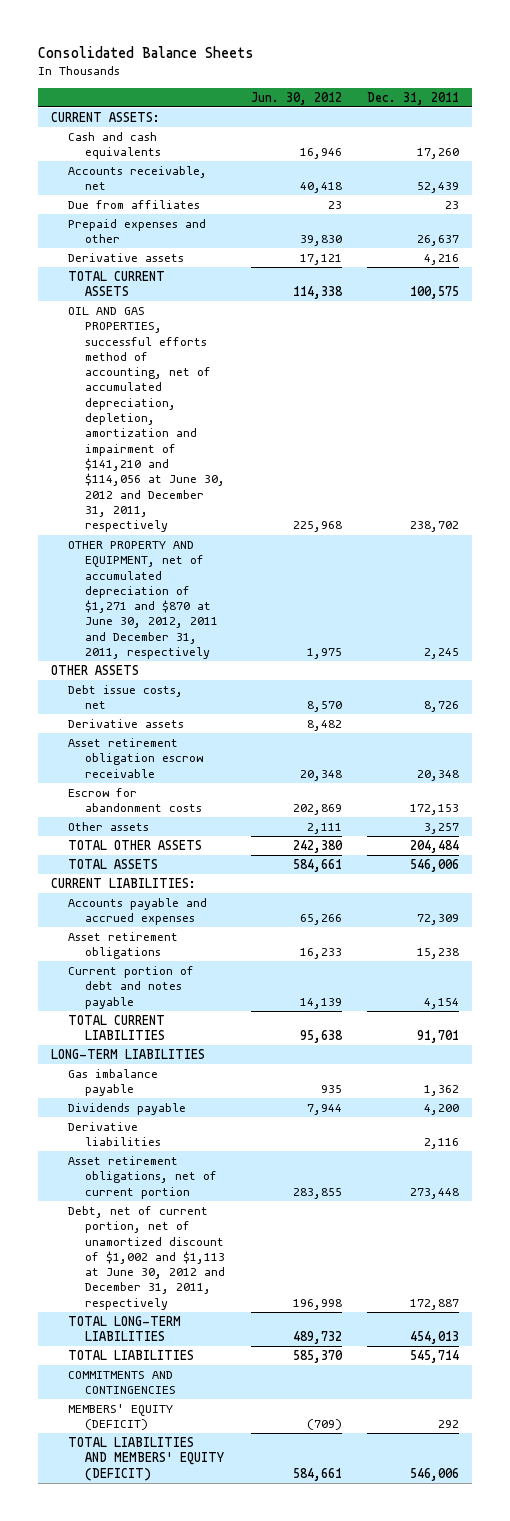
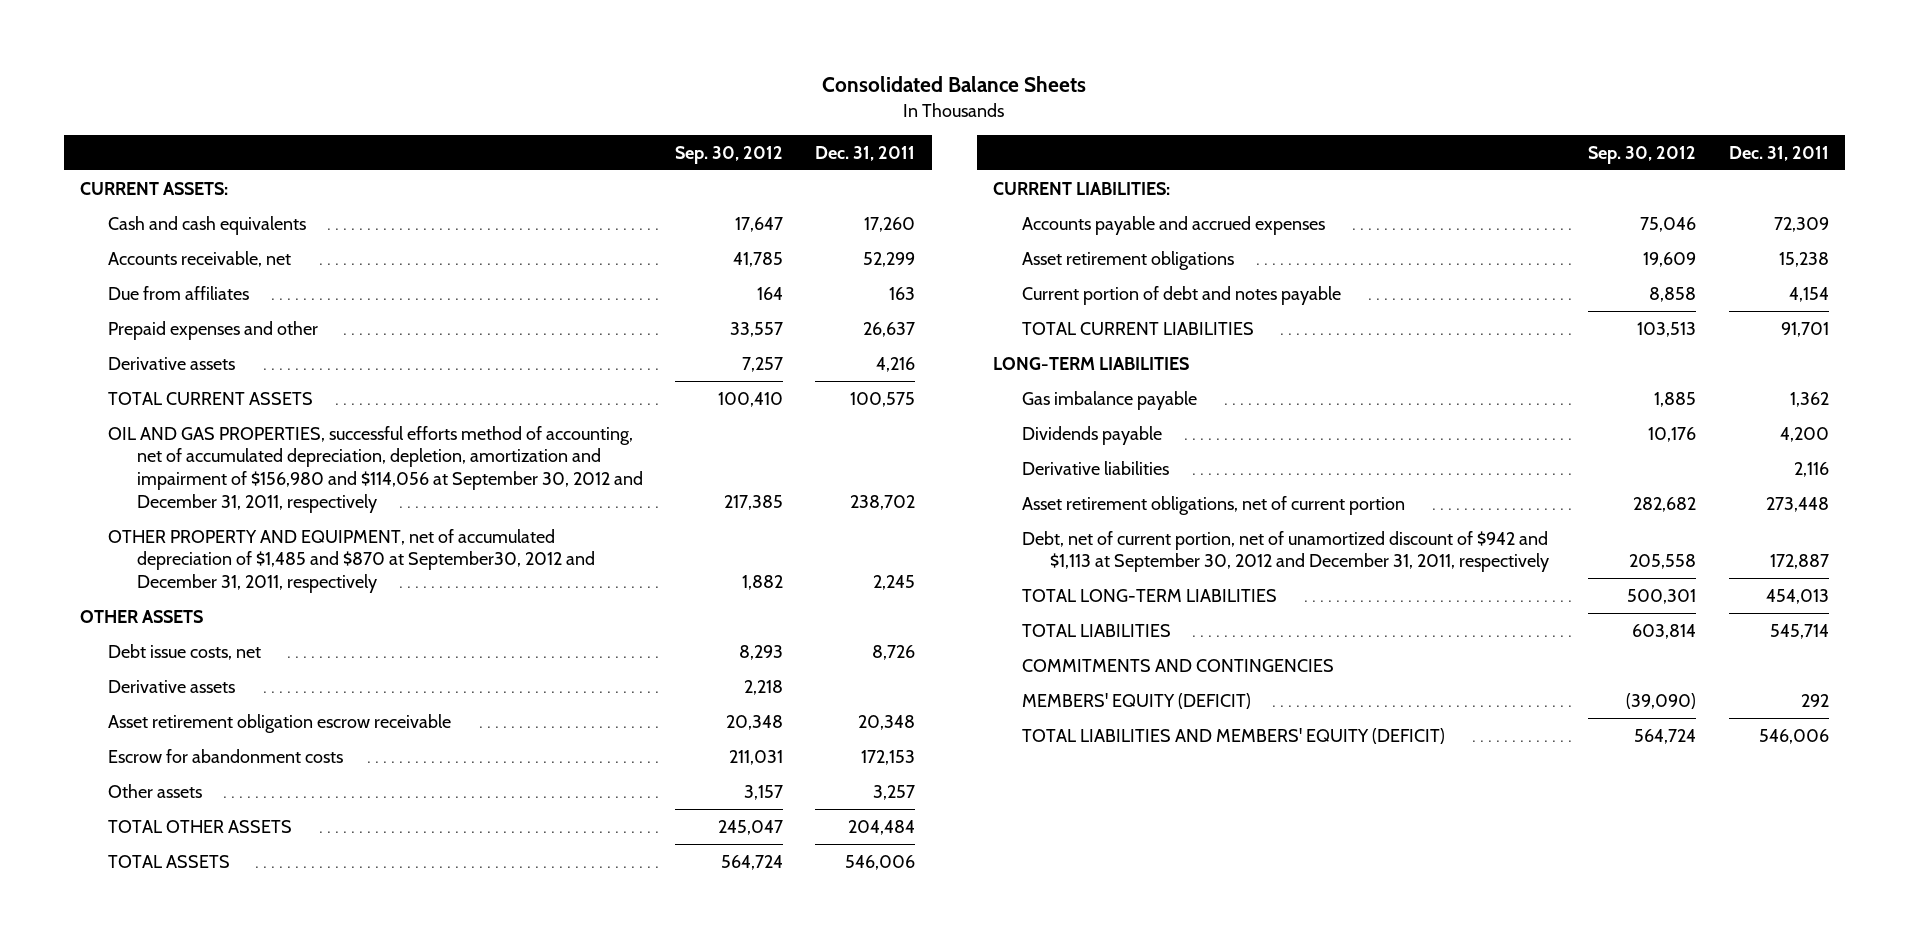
[250,91,342,105] Jun. 30, 2012 -> none
none -> [674,145,783,164] Sep. 30, 2012
[417,182,460,194] 52,439 -> [863,251,916,267] 52,299
[445,200,460,209] 23 -> [889,286,916,300] 163
[68,306,226,533] OIL AND GAS PROPERTIES, successful efforts method of accounting, net of accumulated depreciation, depletion, amortization and impairment of $141,210 and $114,056 at June 30, 2012 and December 31, 2011, respectively -> [108,425,643,513] OIL AND GAS PROPERTIES, successful efforts method of accounting, net of accumulated depreciation, depletion, amortization and impairment of $156,980 and $114,056 at September 30, 2012 and December 31, 2011, respectively
[68,540,219,660] OTHER PROPERTY AND EQUIPMENT, net of accumulated depreciation of $1,271 and $870 at June 30, 2012, 2011 and December 31, 2011, respectively -> [108,528,595,594] OTHER PROPERTY AND EQUIPMENT, net of accumulated depreciation of $1,485 and $870 at September30, 2012 and December 31, 2011, respectively
[68,1205,226,1310] Debt, net of current portion, net of unamortized discount of $1,002 and $1,113 at June 30, 2012 and December 31, 2011, respectively -> [1021,530,1549,573] Debt, net of current portion, net of unamortized discount of $942 and $1,113 at September 30, 2012 and December 31, 2011, respectively

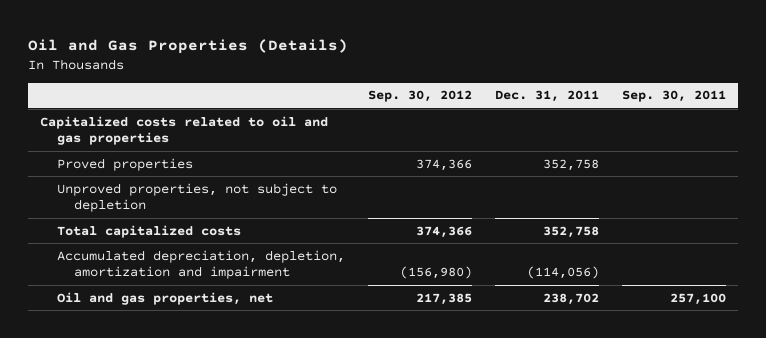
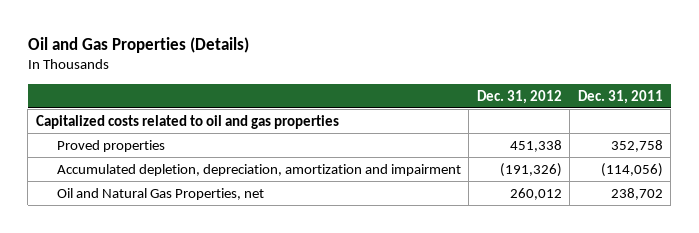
[367,90,472,103] Sep. 30, 2012 -> none
[622,90,727,103] Sep. 30, 2011 -> none
none -> [476,89,562,104] Dec. 31, 2012
[56,182,337,213] Unproved properties, not subject to depletion -> none
[56,224,241,238] Total capitalized costs -> none
[56,249,345,280] Accumulated depreciation, depletion, amortization and impairment -> [56,163,461,176] Accumulated depletion, depreciation, amortization and impairment
[56,291,273,305] Oil and gas properties, net -> [56,187,264,200] Oil and Natural Gas Properties, net

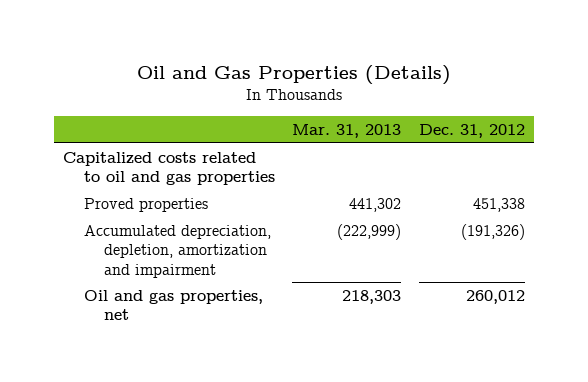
[577,89,663,104] Dec. 31, 2011 -> none
none -> [292,124,402,139] Mar. 31, 2013
[56,163,461,176] Accumulated depletion, depreciation, amortization and impairment -> [83,224,271,278] Accumulated depreciation, depletion, amortization and impairment
[56,187,264,200] Oil and Natural Gas Properties, net -> [83,289,263,321] Oil and gas properties, net

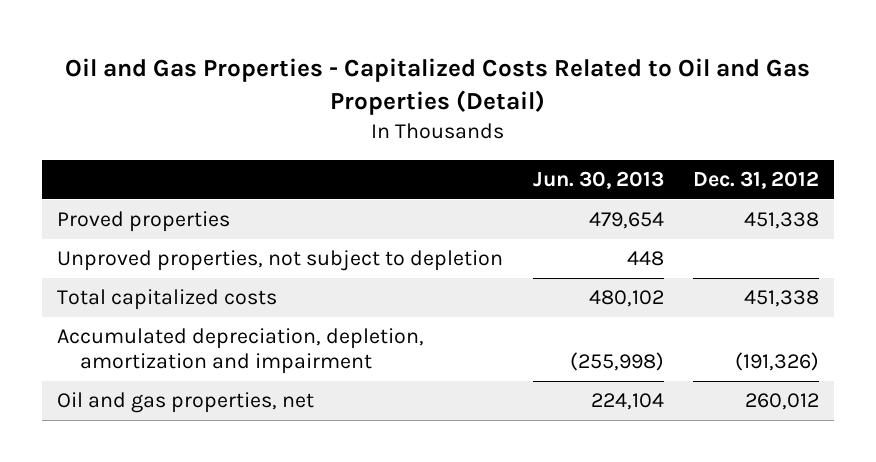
[136,64,451,85] Oil and Gas Properties (Details) -> [65,57,811,116] Oil and Gas Properties - Capitalized Costs Related to Oil and Gas Properties (Detail)
[292,124,402,139] Mar. 31, 2013 -> none
none -> [532,170,664,189] Jun. 30, 2013
[62,151,275,186] Capitalized costs related to oil and gas properties -> none
none -> [57,250,504,272] Unproved properties, not subject to depletion
none -> [57,289,278,311] Total capitalized costs

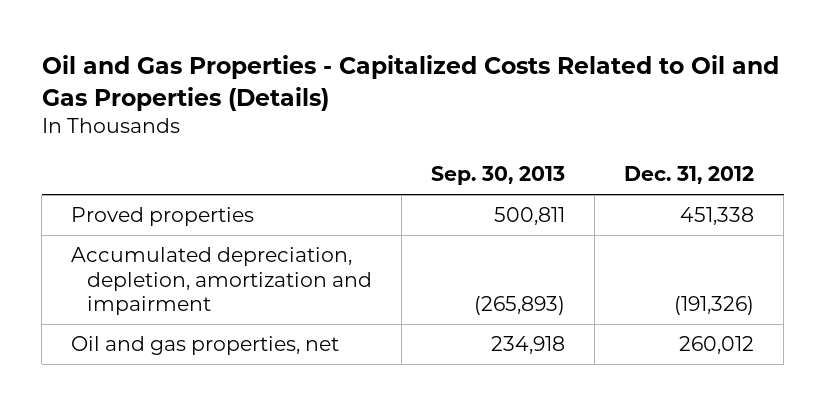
[65,57,811,116] Oil and Gas Properties - Capitalized Costs Related to Oil and Gas Properties (Detail) -> [41,54,779,111] Oil and Gas Properties - Capitalized Costs Related to Oil and Gas Properties (Details)
[532,170,664,189] Jun. 30, 2013 -> none
none -> [431,166,566,186] Sep. 30, 2013
[57,250,504,272] Unproved properties, not subject to depletion -> none
[57,289,278,311] Total capitalized costs -> none

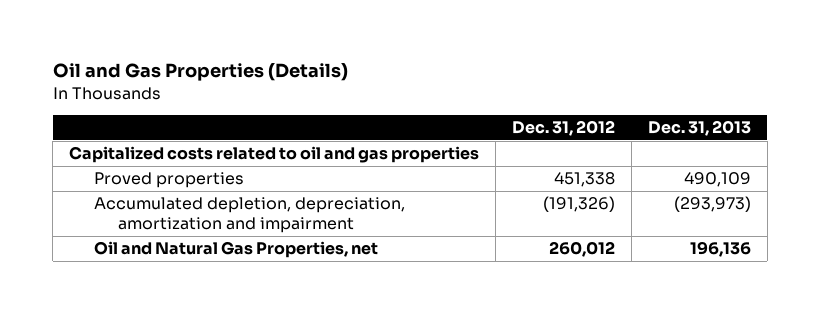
[41,54,779,111] Oil and Gas Properties - Capitalized Costs Related to Oil and Gas Properties (Details) -> [52,63,348,82] Oil and Gas Properties (Details)
[431,166,566,186] Sep. 30, 2013 -> none
none -> [647,120,751,137] Dec. 31, 2013
none -> [69,146,480,164] Capitalized costs related to oil and gas properties
[71,247,372,315] Accumulated depreciation, depletion, amortization and impairment -> [93,197,405,233] Accumulated depletion, depreciation, amortization and impairment
[71,336,340,356] Oil and gas properties, net -> [93,241,378,259] Oil and Natural Gas Properties, net

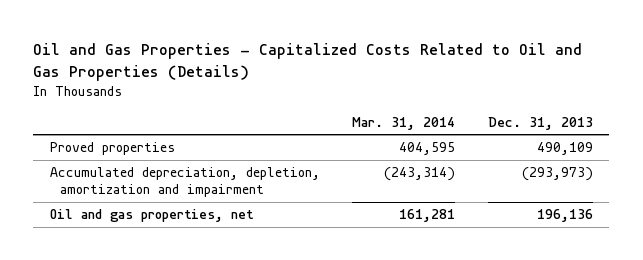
[52,63,348,82] Oil and Gas Properties (Details) -> [33,43,583,81] Oil and Gas Properties - Capitalized Costs Related to Oil and Gas Properties (Details)
[511,120,615,137] Dec. 31, 2012 -> none
none -> [352,116,456,130] Mar. 31, 2014
[69,146,480,164] Capitalized costs related to oil and gas properties -> none
[93,197,405,233] Accumulated depletion, depreciation, amortization and impairment -> [49,167,320,198] Accumulated depreciation, depletion, amortization and impairment
[93,241,378,259] Oil and Natural Gas Properties, net -> [49,209,254,223] Oil and gas properties, net

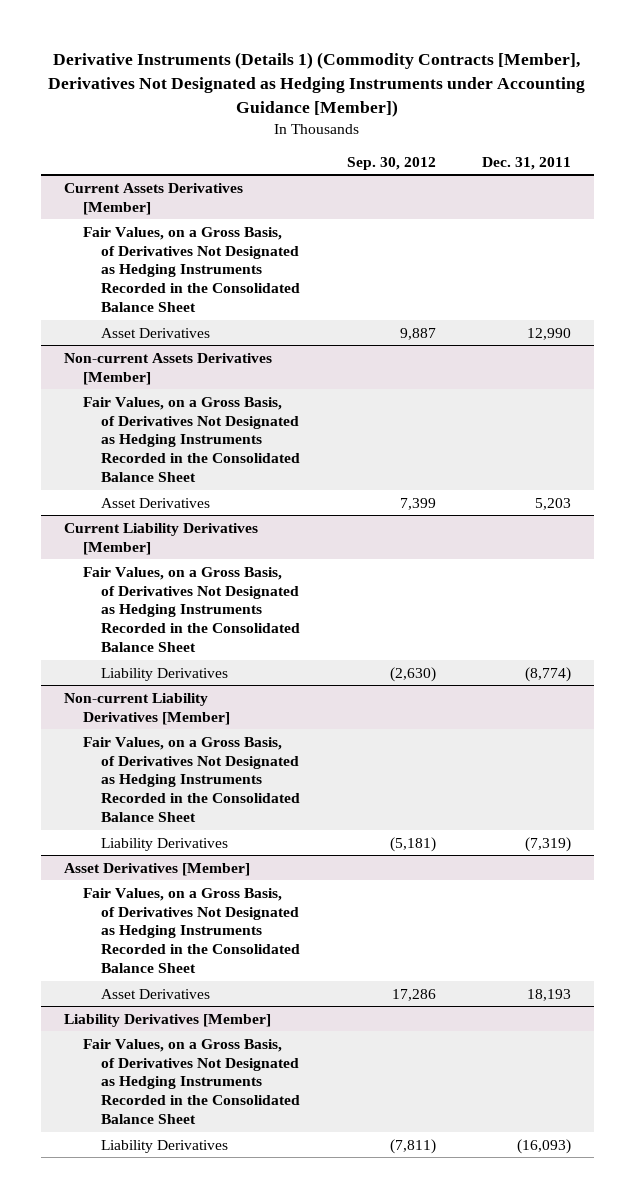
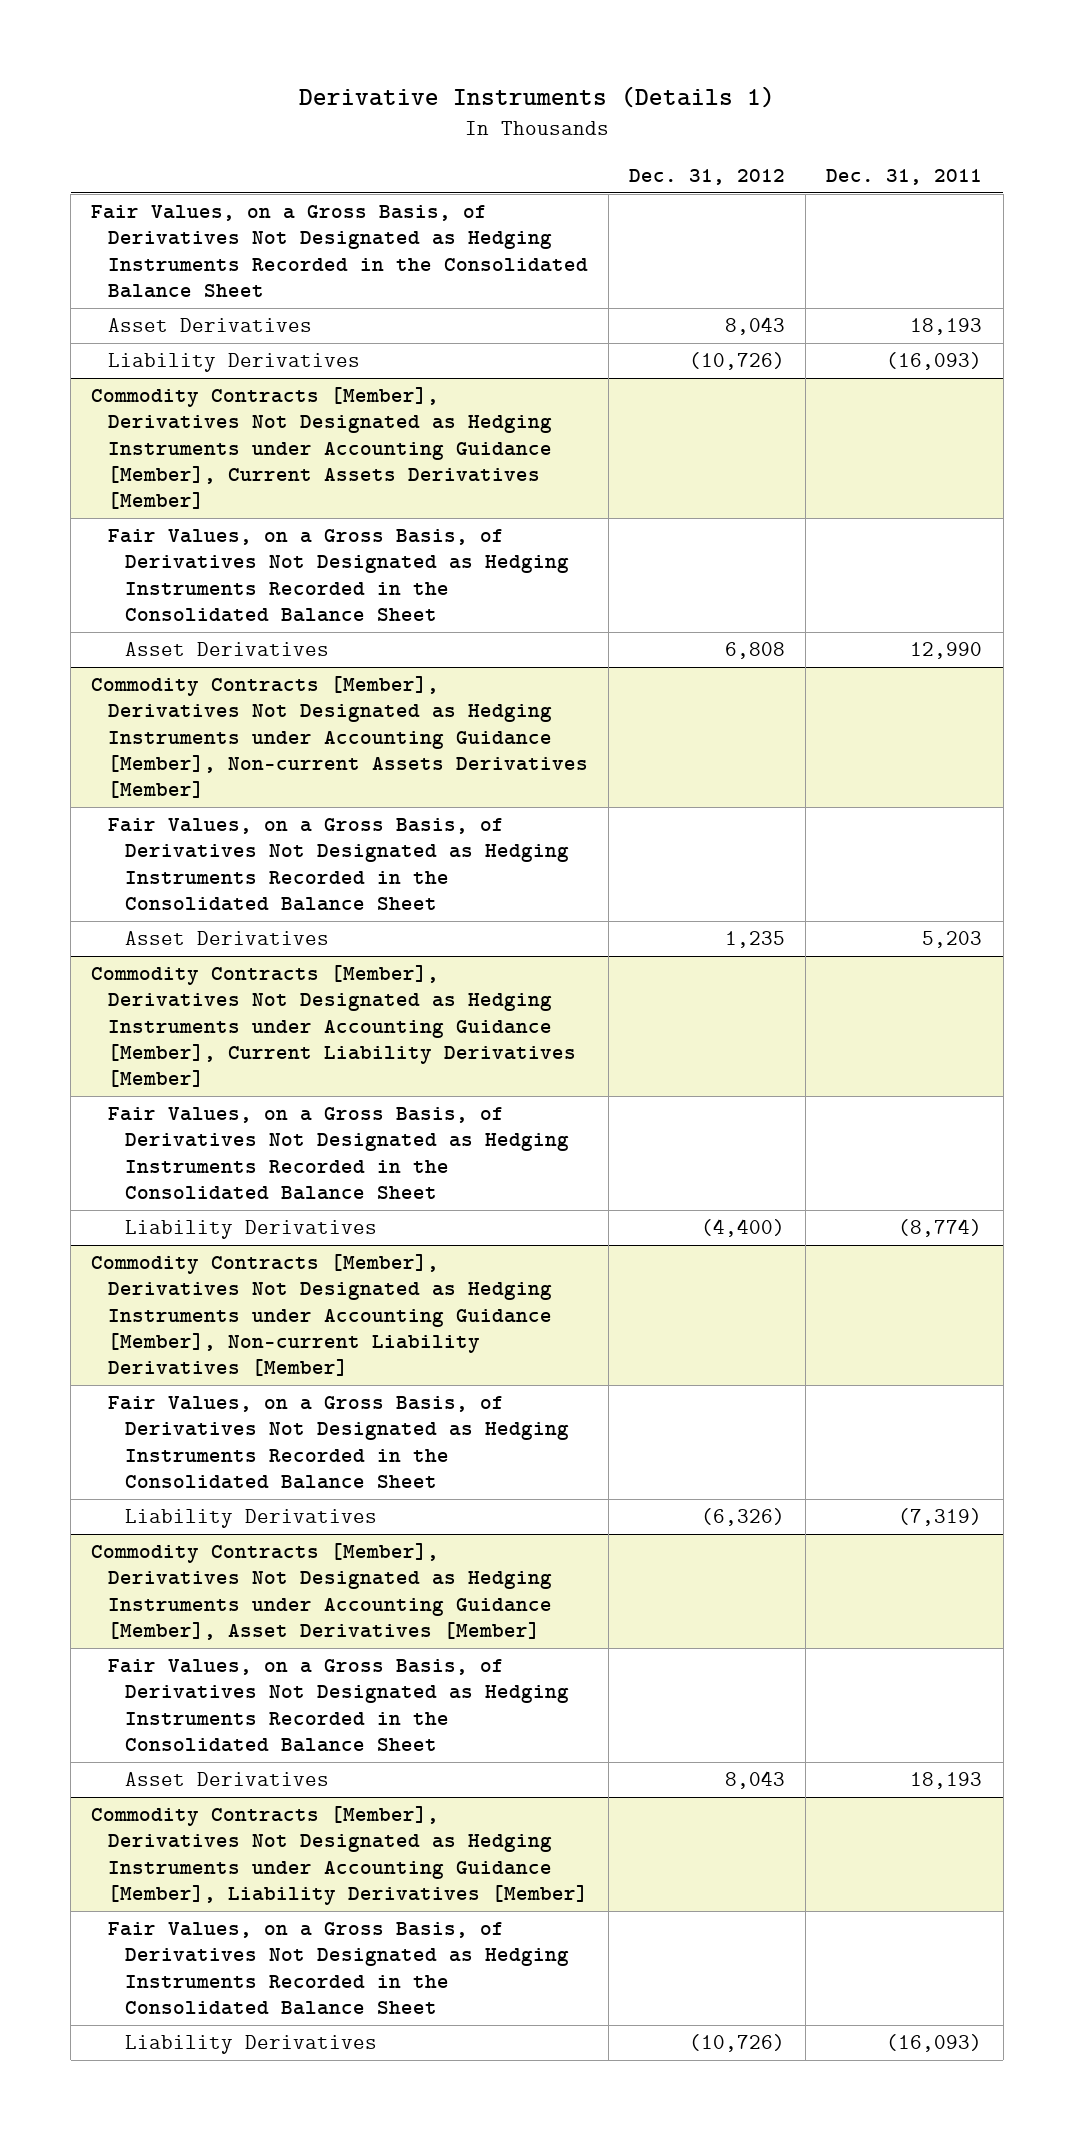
[48,52,586,117] Derivative Instruments (Details 1) (Commodity Contracts [Member], Derivatives Not Designated as Hedging Instruments under Accounting Guidance [Member]) -> [298,86,775,109] Derivative Instruments (Details 1)
[346,156,436,170] Sep. 30, 2012 -> none
none -> [629,169,786,186] Dec. 31, 2012
[64,182,244,215] Current Assets Derivatives [Member] -> none
none -> [108,318,313,333] Asset Derivatives
none -> [108,353,361,373] Liability Derivatives
none -> [91,387,553,510] Commodity Contracts [Member], Derivatives Not Designated as Hedging Instruments under Accounting Guidance [Member], Current Assets Derivatives [Member]
none -> [108,529,570,622] Fair Values, on a Gross Basis, of Derivatives Not Designated as Hedging Instruments Recorded in the Consolidated Balance Sheet
[64,352,273,385] Non-current Assets Derivatives [Member] -> none
none -> [91,676,589,799] Commodity Contracts [Member], Derivatives Not Designated as Hedging Instruments under Accounting Guidance [Member], Non-current Assets Derivatives [Member]
[64,522,259,555] Current Liability Derivatives [Member] -> none
none -> [91,965,577,1088] Commodity Contracts [Member], Derivatives Not Designated as Hedging Instruments under Accounting Guidance [Member], Current Liability Derivatives [Member]
[64,692,230,725] Non-current Liability Derivatives [Member] -> none
none -> [91,1254,553,1377] Commodity Contracts [Member], Derivatives Not Designated as Hedging Instruments under Accounting Guidance [Member], Non-current Liability Derivatives [Member]
[64,862,251,876] Asset Derivatives [Member] -> none
none -> [91,1543,553,1640] Commodity Contracts [Member], Derivatives Not Designated as Hedging Instruments under Accounting Guidance [Member], Asset Derivatives [Member]
[64,1013,272,1027] Liability Derivatives [Member] -> none
none -> [91,1806,589,1905] Commodity Contracts [Member], Derivatives Not Designated as Hedging Instruments under Accounting Guidance [Member], Liability Derivatives [Member]

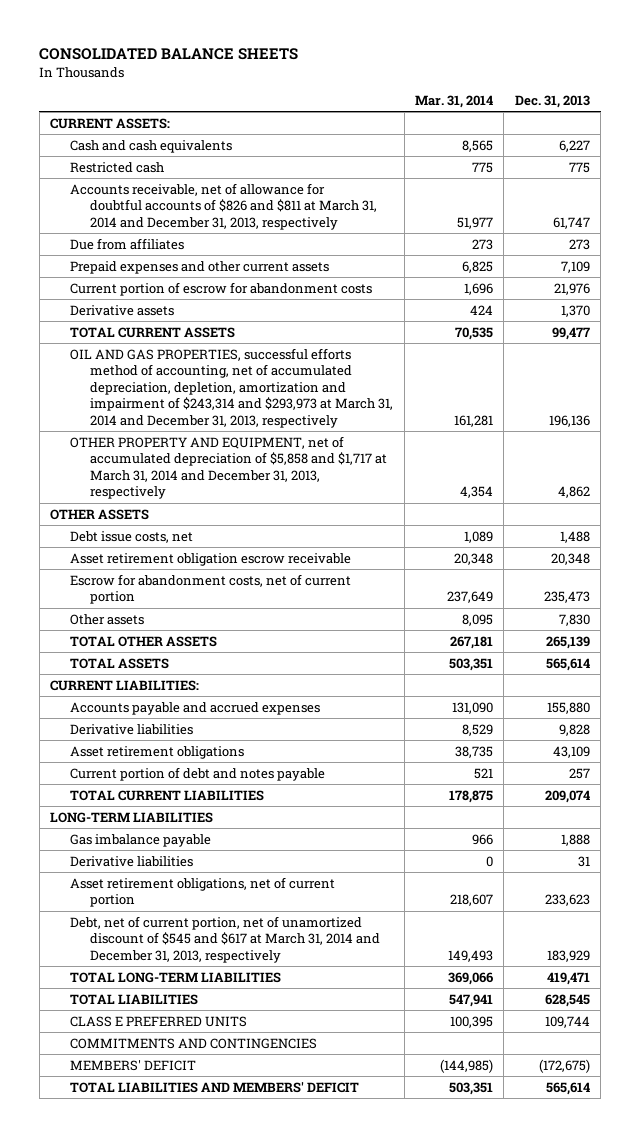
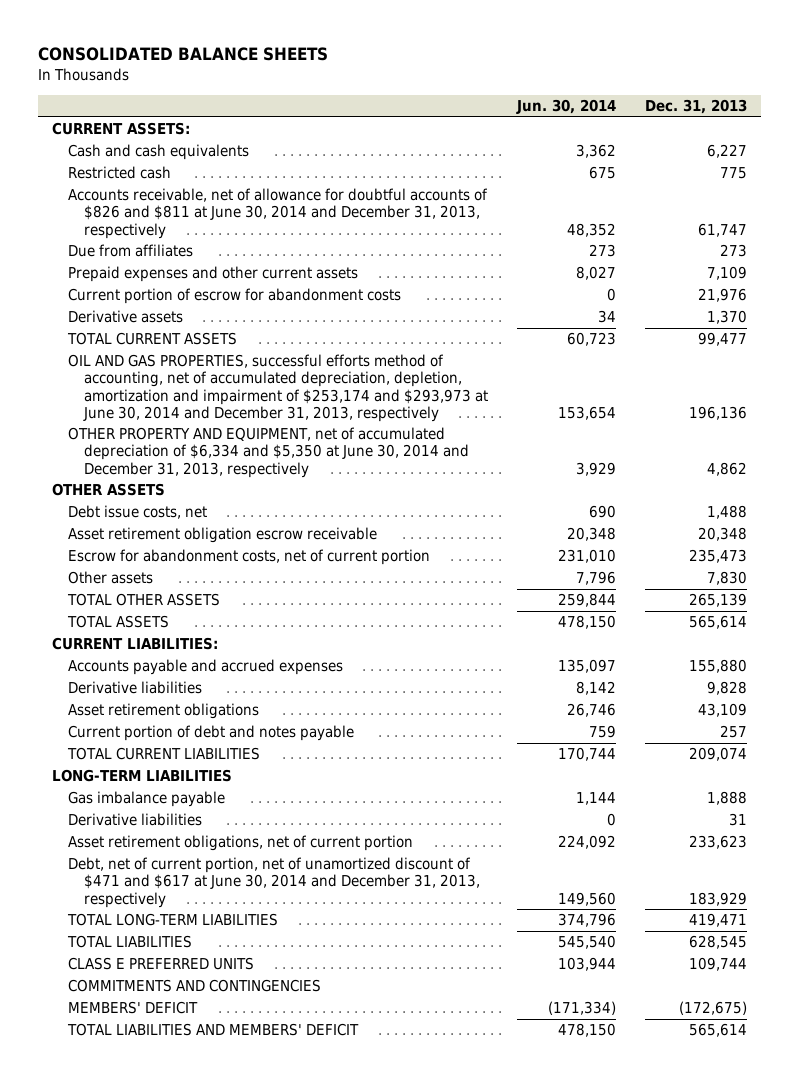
[415,95,494,109] Mar. 31, 2014 -> none
none -> [515,99,616,115] Jun. 30, 2014
[70,182,378,230] Accounts receivable, net of allowance for doubtful accounts of $826 and $811 at March 31, 2014 and December 31, 2013, respectively -> [68,188,489,239] Accounts receivable, net of allowance for doubtful accounts of $826 and $811 at June 30, 2014 and December 31, 2013, respectively
[70,347,394,428] OIL AND GAS PROPERTIES, successful efforts method of accounting, net of accumulated depreciation, depletion, amortization and impairment of $243,314 and $293,973 at March 31, 2014 and December 31, 2013, respectively -> [68,354,488,422] OIL AND GAS PROPERTIES, successful efforts method of accounting, net of accumulated depreciation, depletion, amortization and impairment of $253,174 and $293,973 at June 30, 2014 and December 31, 2013, respectively
[70,435,388,500] OTHER PROPERTY AND EQUIPMENT, net of accumulated depreciation of $5,858 and $1,717 at March 31, 2014 and December 31, 2013, respectively -> [68,427,469,478] OTHER PROPERTY AND EQUIPMENT, net of accumulated depreciation of $6,334 and $5,350 at June 30, 2014 and December 31, 2013, respectively
[70,915,381,963] Debt, net of current portion, net of unamortized discount of $545 and $617 at March 31, 2014 and December 31, 2013, respectively -> [68,857,480,908] Debt, net of current portion, net of unamortized discount of $471 and $617 at June 30, 2014 and December 31, 2013, respectively

